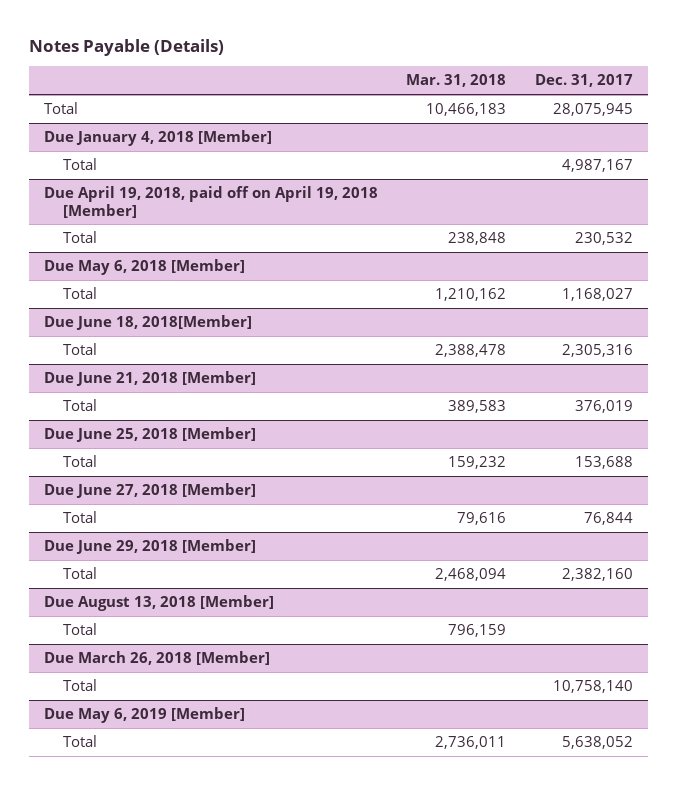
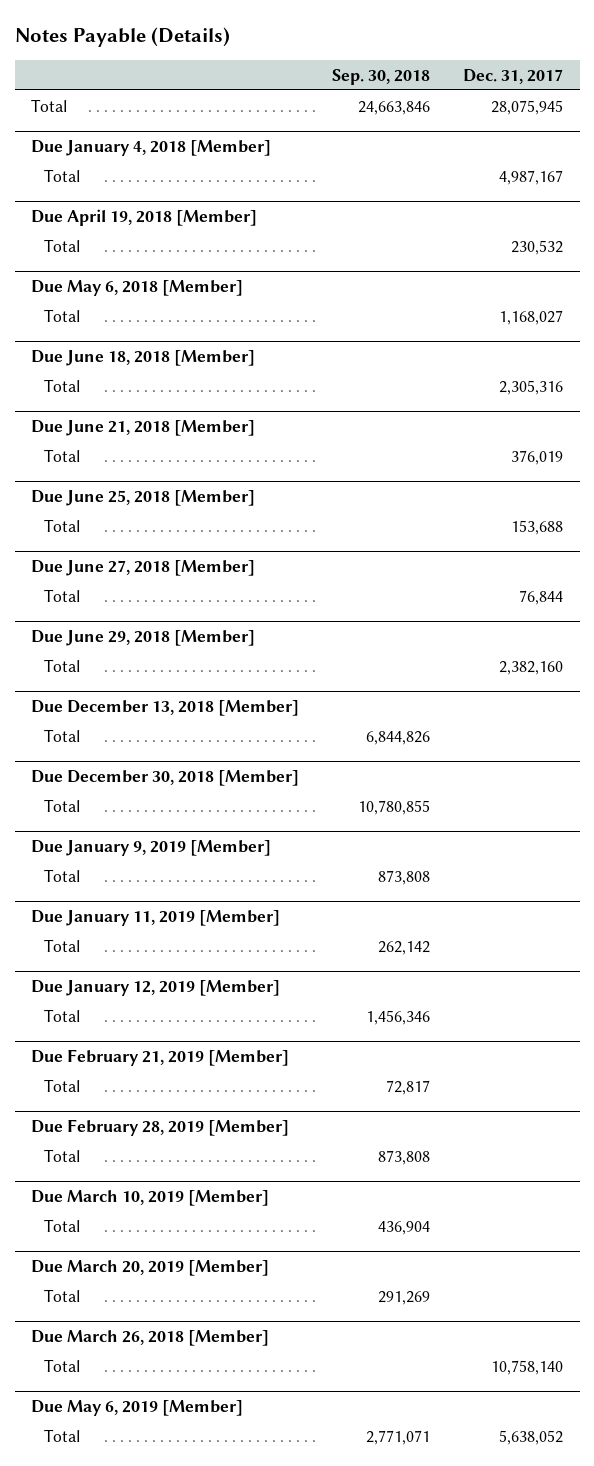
[406,74,507,88] Mar. 31, 2018 -> none
none -> [332,68,431,85] Sep. 30, 2018
[43,185,378,218] Due April 19, 2018, paid off on April 19, 2018 [Member] -> [31,209,258,227] Due April 19, 2018 [Member]
[43,314,252,330] Due June 18, 2018[Member] -> [31,350,256,367] Due June 18, 2018 [Member]
[43,594,274,611] Due August 13, 2018 [Member] -> [31,700,300,717] Due December 13, 2018 [Member]
none -> [31,770,300,787] Due December 30, 2018 [Member]
none -> [43,798,80,812] Total
none -> [31,840,272,857] Due January 9, 2019 [Member]
none -> [43,868,80,882] Total
none -> [31,910,281,927] Due January 11, 2019 [Member]
none -> [43,938,80,952] Total
none -> [31,980,281,997] Due January 12, 2019 [Member]
none -> [43,1008,80,1022] Total
none -> [31,1049,290,1067] Due February 21, 2019 [Member]
none -> [43,1078,80,1092] Total
none -> [31,1119,290,1137] Due February 28, 2019 [Member]
none -> [43,1148,80,1162] Total
none -> [31,1190,270,1207] Due March 10, 2019 [Member]
none -> [43,1218,80,1232] Total
none -> [31,1260,270,1277] Due March 20, 2019 [Member]
none -> [43,1288,80,1302] Total

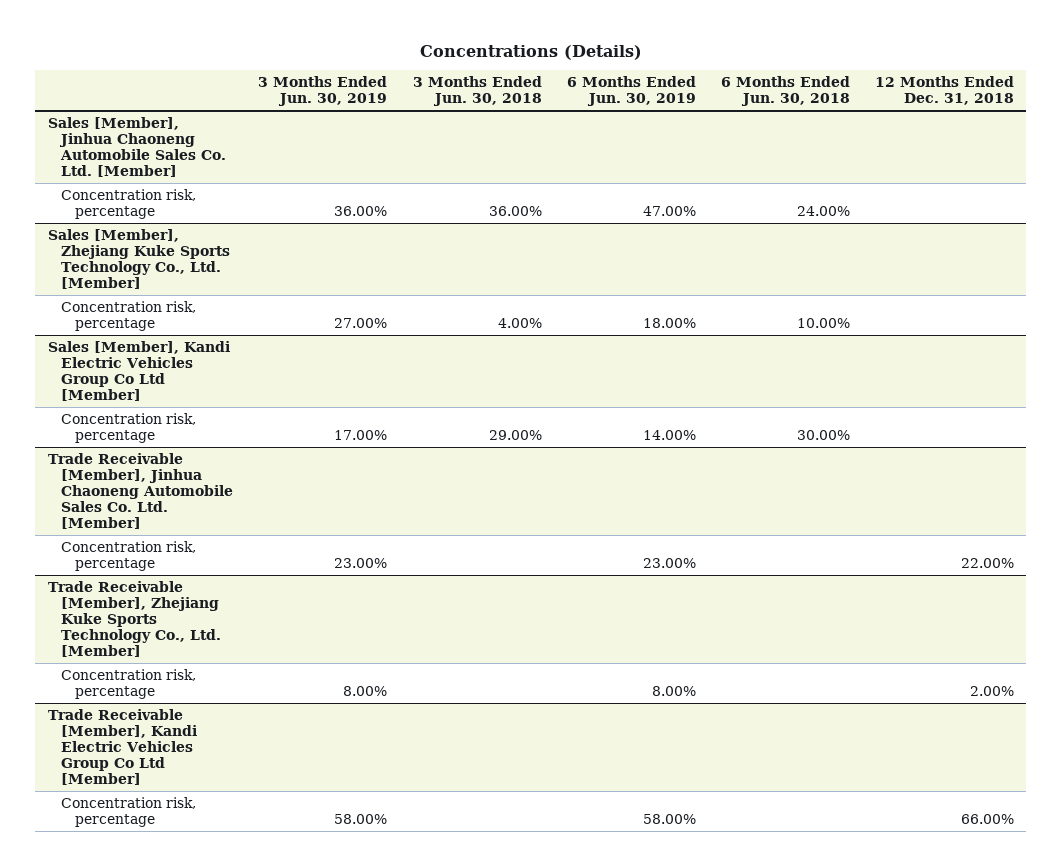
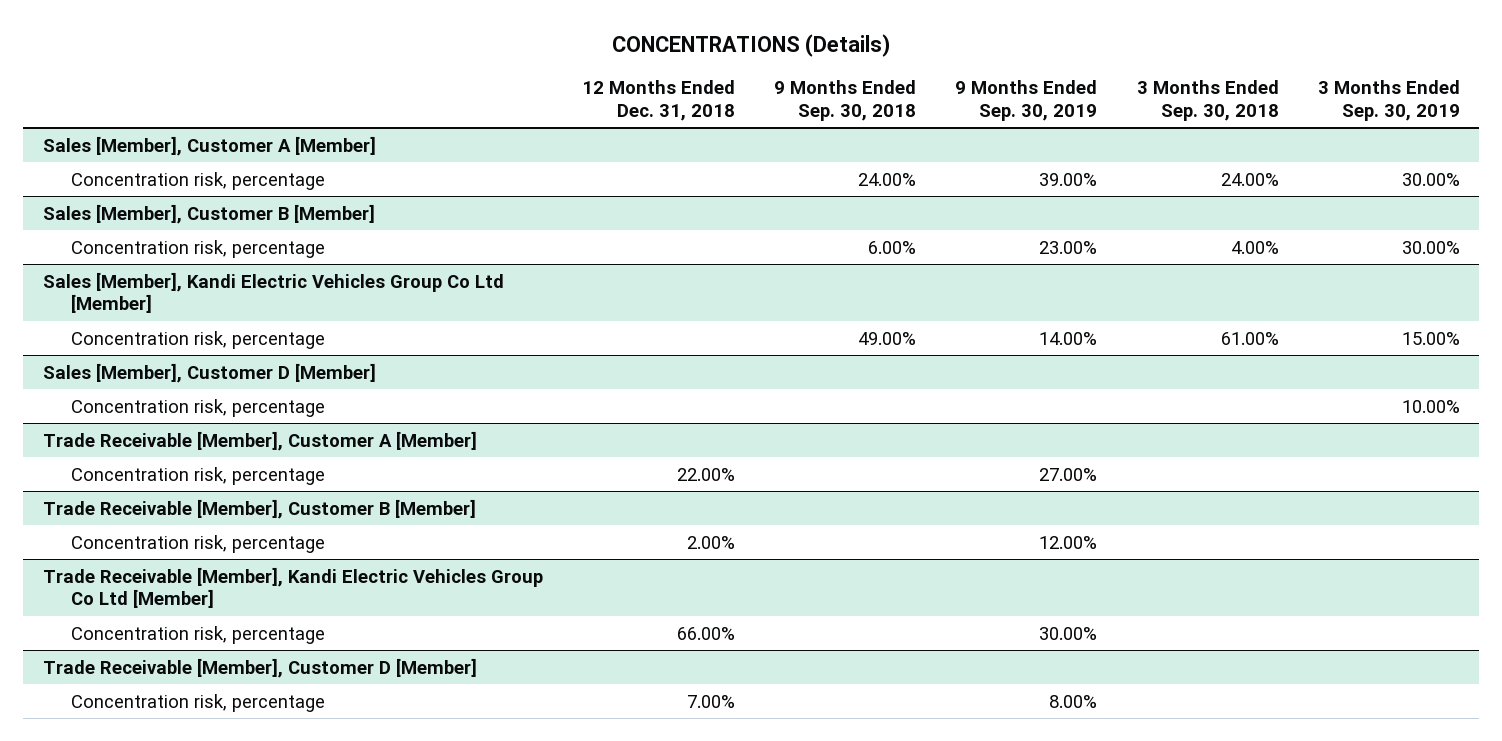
[419,44,642,60] Concentrations (Details) -> [612,33,891,57] CONCENTRATIONS (Details)
[258,76,388,107] 3 Months Ended Jun. 30, 2019 -> none
[412,76,542,107] 3 Months Ended Jun. 30, 2018 -> none
[566,76,696,107] 6 Months Ended Jun. 30, 2019 -> none
[720,76,850,107] 6 Months Ended Jun. 30, 2018 -> none
none -> [774,80,917,121] 9 Months Ended Sep. 30, 2018
none -> [955,80,1098,121] 9 Months Ended Sep. 30, 2019
none -> [1136,80,1279,121] 3 Months Ended Sep. 30, 2018
none -> [1317,80,1460,121] 3 Months Ended Sep. 30, 2019
[47,116,227,177] Sales [Member], Jinhua Chaoneng Automobile Sales Co. Ltd. [Member] -> none
[61,188,197,219] Concentration risk, percentage -> none
[47,228,231,289] Sales [Member], Zhejiang Kuke Sports Technology Co., Ltd. [Member] -> none
[61,300,197,331] Concentration risk, percentage -> none
none -> [42,135,376,156] Sales [Member], Customer A [Member]
none -> [70,171,325,190] Concentration risk, percentage
none -> [42,203,375,224] Sales [Member], Customer B [Member]
none -> [70,239,325,258] Concentration risk, percentage
none -> [42,362,376,383] Sales [Member], Customer D [Member]
none -> [70,398,325,417] Concentration risk, percentage
[47,452,234,530] Trade Receivable [Member], Jinhua Chaoneng Automobile Sales Co. Ltd. [Member] -> [42,430,477,451] Trade Receivable [Member], Customer A [Member]
[47,580,222,658] Trade Receivable [Member], Zhejiang Kuke Sports Technology Co., Ltd. [Member] -> [42,498,476,519] Trade Receivable [Member], Customer B [Member]
none -> [42,657,477,678] Trade Receivable [Member], Customer D [Member]
none -> [70,693,325,712] Concentration risk, percentage

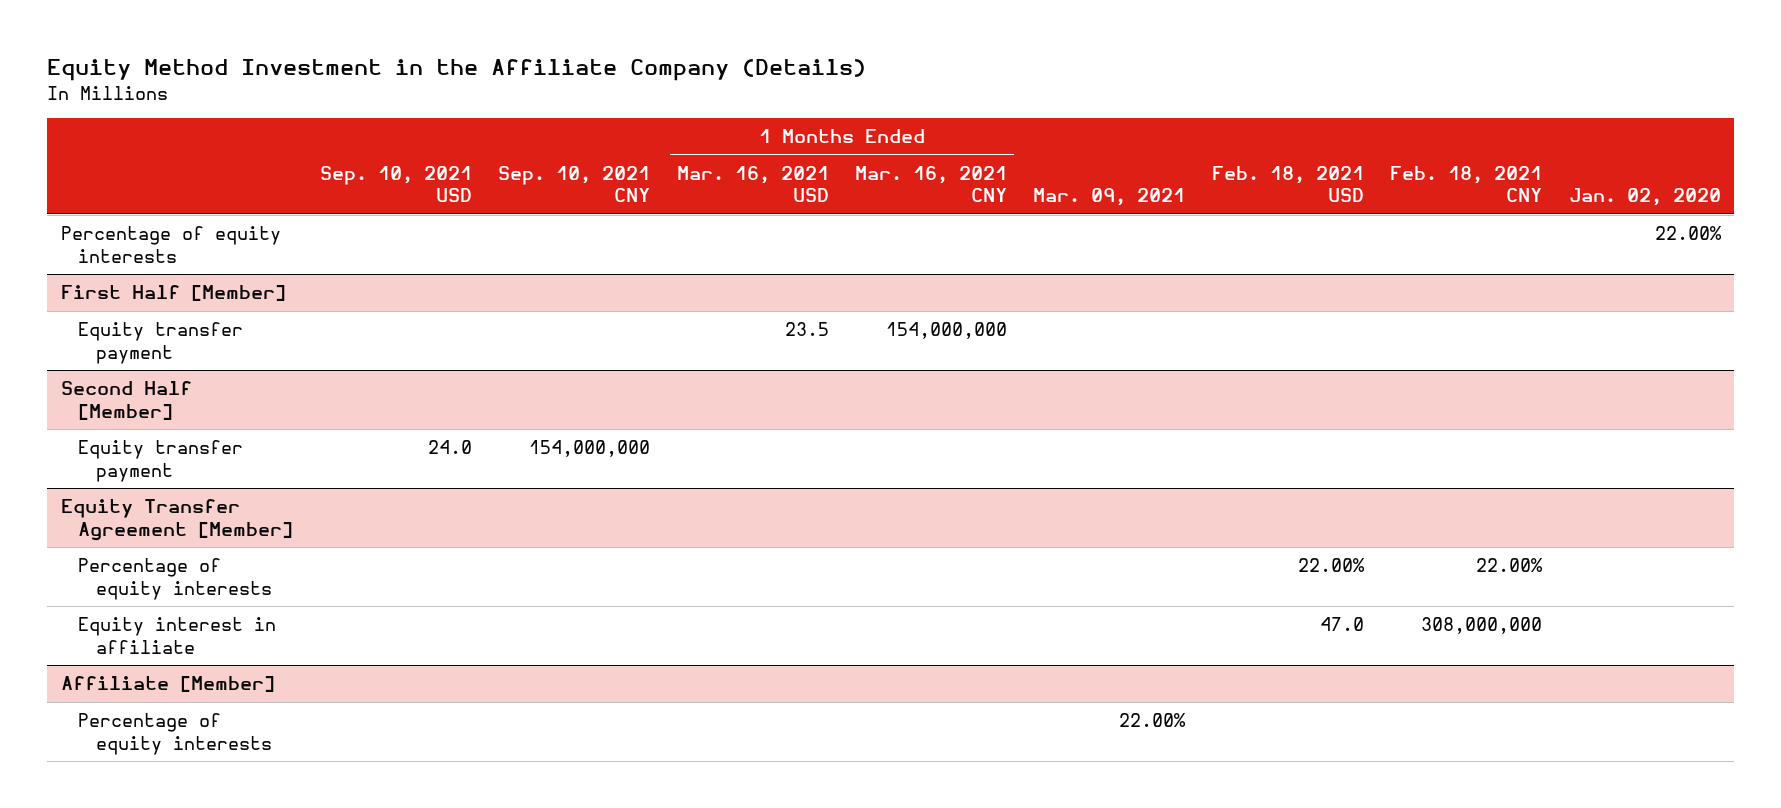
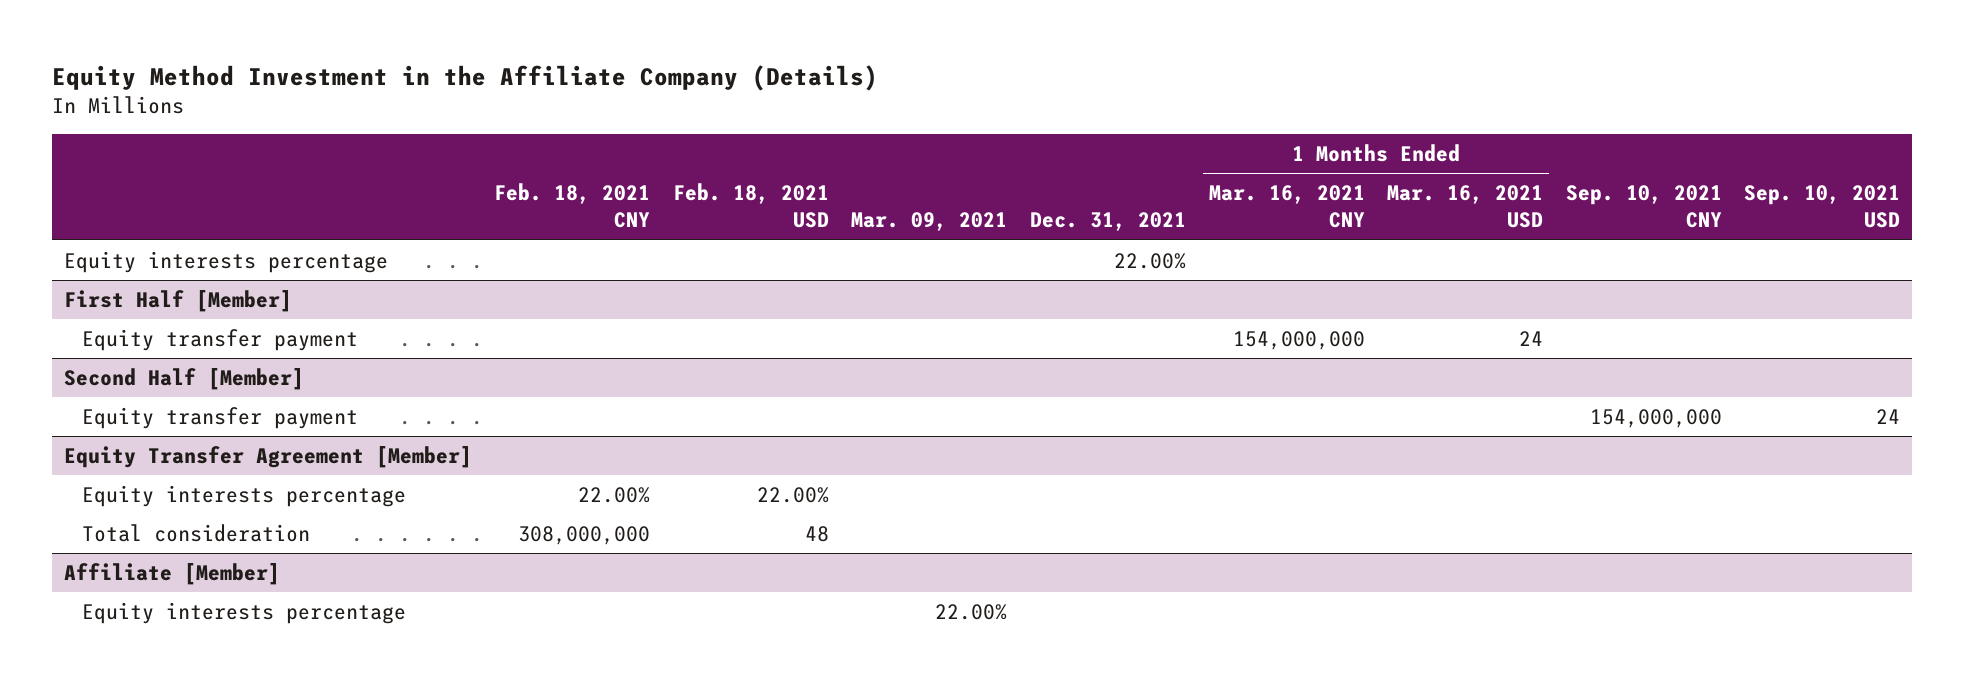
[1568,188,1721,207] Jan. 02, 2020 -> none
none -> [1030,212,1187,232] Dec. 31, 2021
[60,226,281,263] Percentage of equity interests -> [63,250,388,273] Equity interests percentage
[784,322,829,337] 23.5 -> [1519,330,1544,346] 24
[427,440,472,455] 24.0 -> [1876,408,1901,424] 24
[78,617,277,654] Equity interest in affiliate -> none
[78,558,273,600] Percentage of equity interests -> [82,484,407,507] Equity interests percentage
none -> [82,523,311,542] Total consideration
[78,713,273,755] Percentage of equity interests -> [82,601,407,624] Equity interests percentage

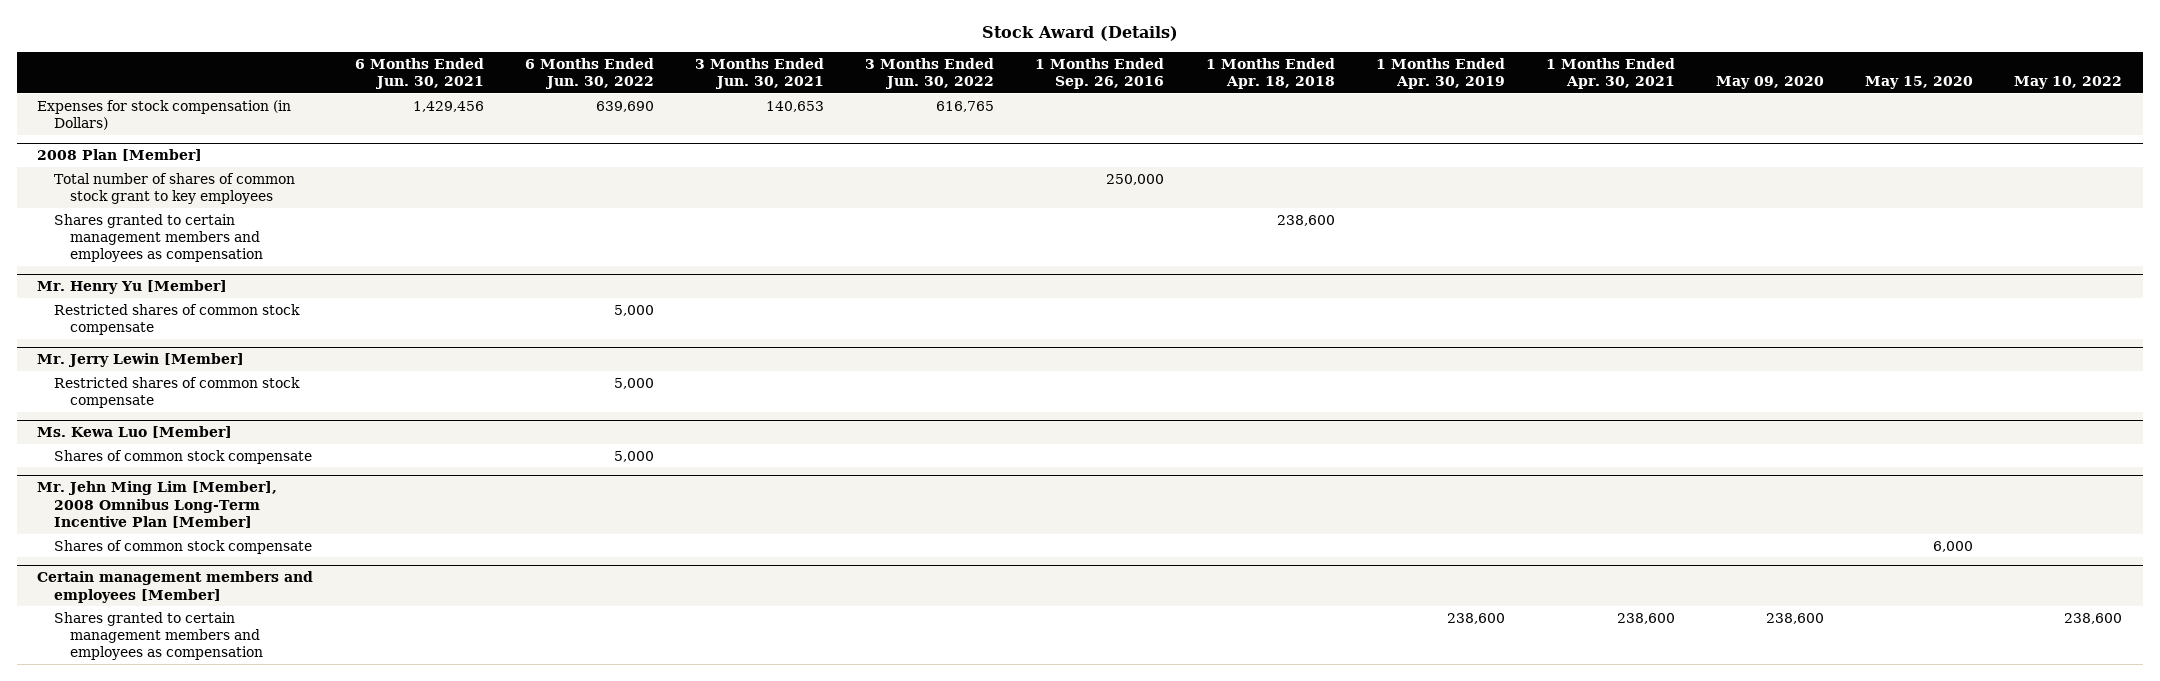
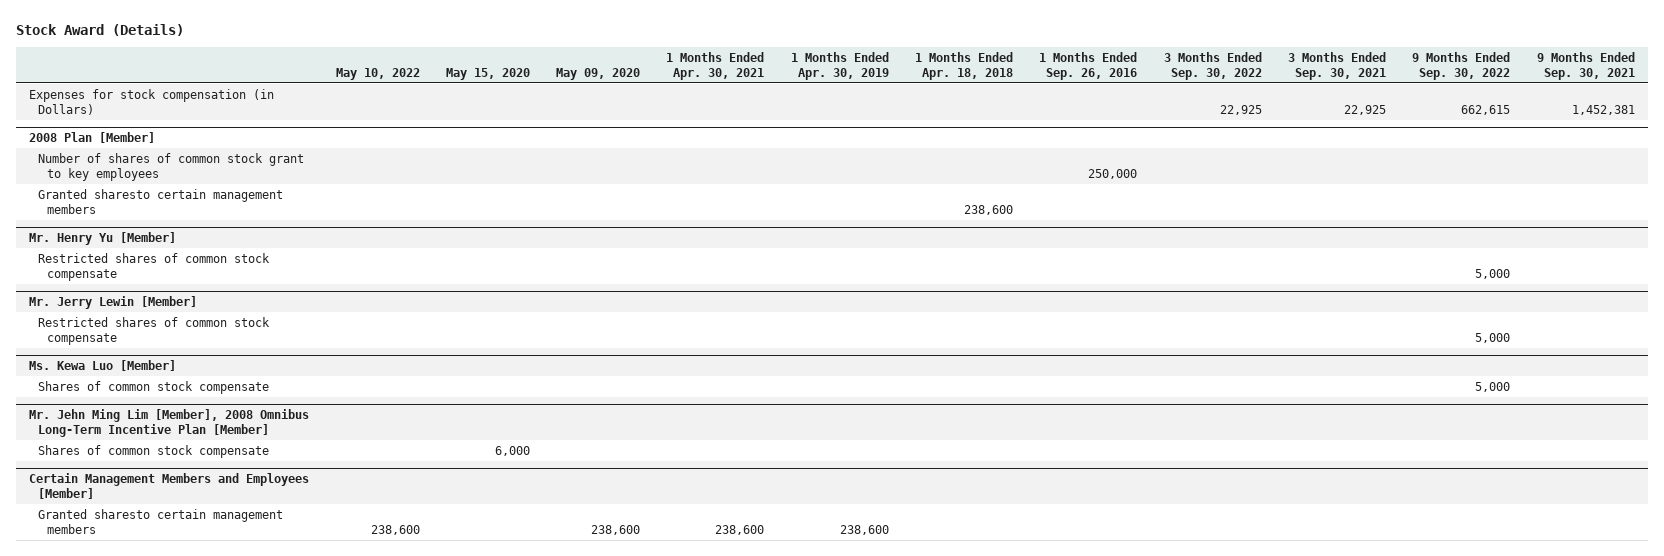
[354,57,484,90] 6 Months Ended Jun. 30, 2021 -> none
[524,57,654,90] 6 Months Ended Jun. 30, 2022 -> none
[695,57,825,90] 3 Months Ended Jun. 30, 2021 -> none
[865,57,995,90] 3 Months Ended Jun. 30, 2022 -> none
none -> [1163,51,1262,80] 3 Months Ended Sep. 30, 2022
none -> [1288,51,1387,80] 3 Months Ended Sep. 30, 2021
none -> [1412,51,1511,80] 9 Months Ended Sep. 30, 2022
none -> [1536,51,1635,80] 9 Months Ended Sep. 30, 2021
[53,172,295,205] Total number of shares of common stock grant to key employees -> [38,152,305,181] Number of shares of common stock grant to key employees
[53,213,264,263] Shares granted to certain management members and employees as compensation -> [38,188,284,214] Granted sharesto certain management members
[37,571,314,603] Certain management members and employees [Member] -> [29,473,310,499] Certain Management Members and Employees [Member]
[53,611,264,661] Shares granted to certain management members and employees as compensation -> [38,508,284,534] Granted sharesto certain management members

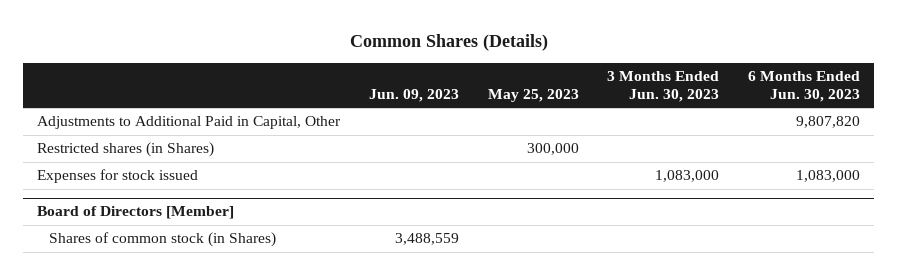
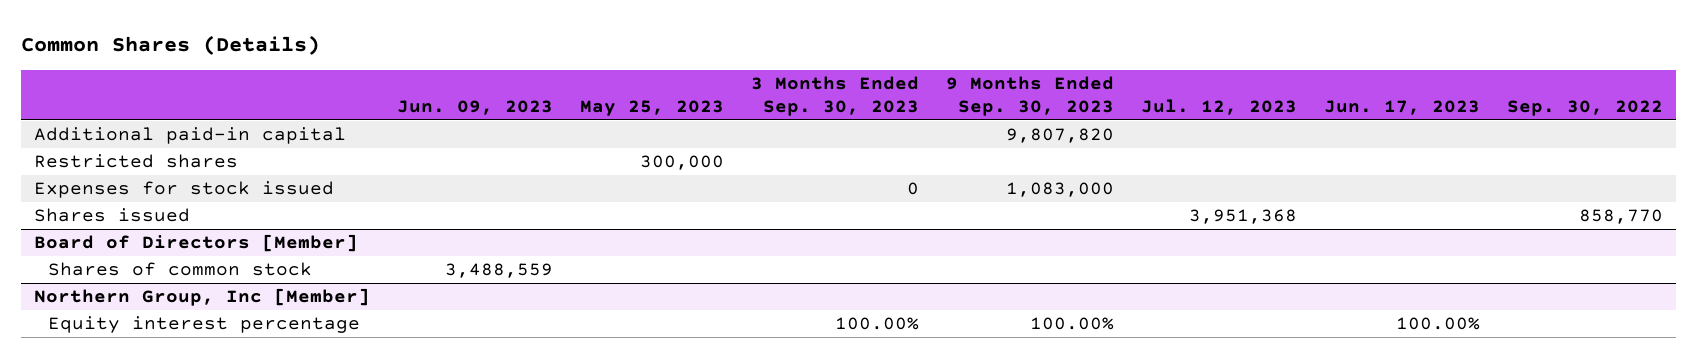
[607,71,720,103] 3 Months Ended Jun. 30, 2023 -> none
[747,71,860,103] 6 Months Ended Jun. 30, 2023 -> none
none -> [750,76,919,116] 3 Months Ended Sep. 30, 2023
none -> [945,76,1114,116] 9 Months Ended Sep. 30, 2023
none -> [1140,98,1297,115] Jul. 12, 2023
none -> [1323,99,1480,115] Jun. 17, 2023
none -> [1506,99,1663,116] Sep. 30, 2022
[37,116,342,130] Adjustments to Additional Paid in Capital, Other -> [34,127,347,145] Additional paid-in capital
[37,142,215,158] Restricted shares (in Shares) -> [34,154,239,169] Restricted shares
none -> [34,208,191,223] Shares issued
[48,232,276,248] Shares of common stock (in Shares) -> [47,262,312,277] Shares of common stock
none -> [34,288,371,307] Northern Group, Inc [Member]
none -> [47,316,360,334] Equity interest percentage

